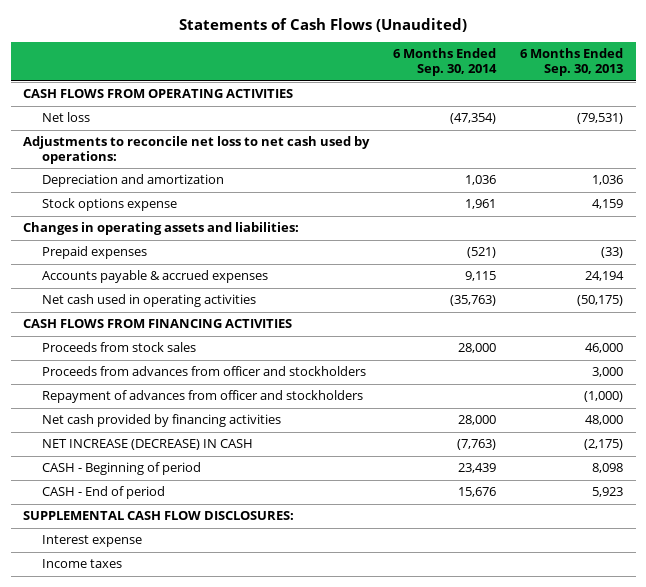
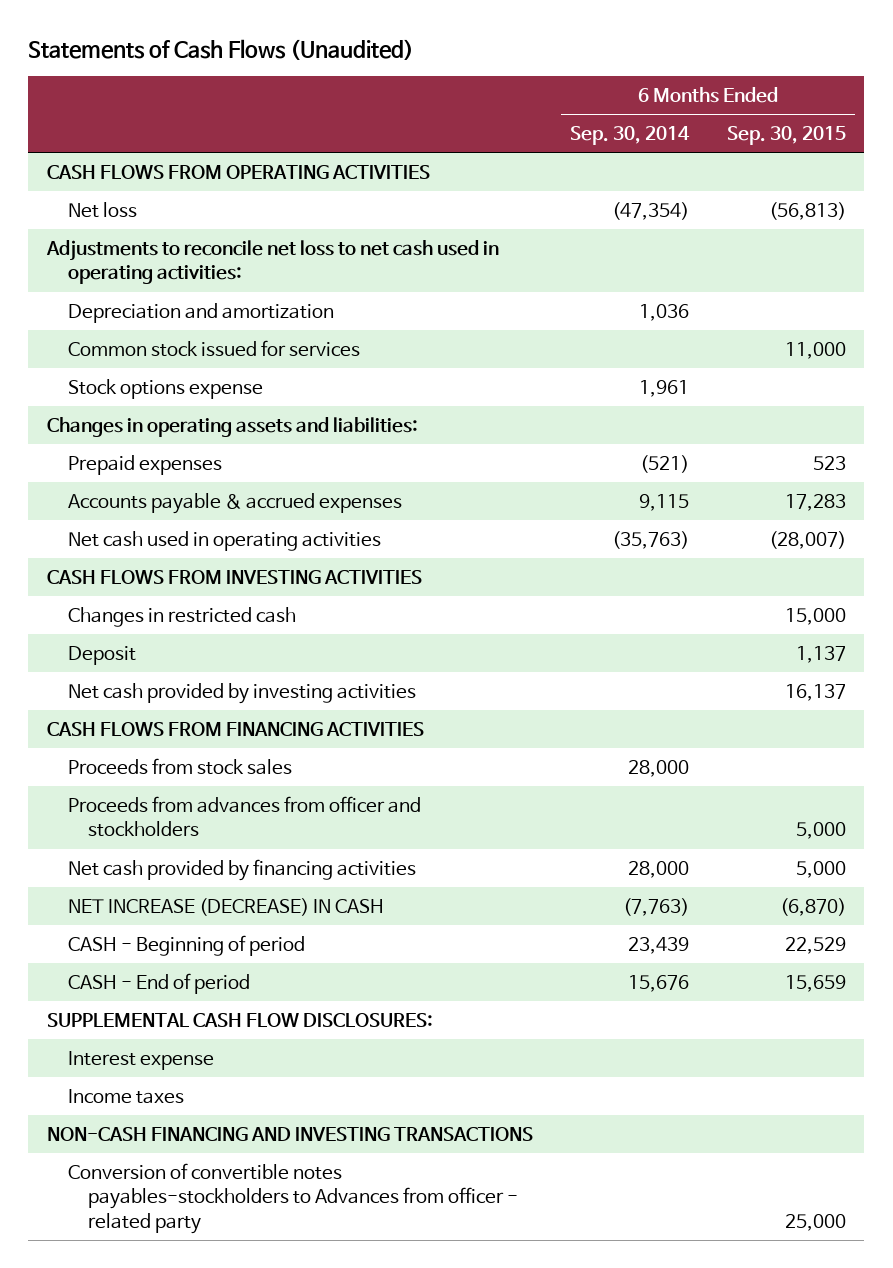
[520,48,624,77] 6 Months Ended Sep. 30, 2013 -> none
none -> [726,126,846,146] Sep. 30, 2015
[22,136,370,164] Adjustments to reconcile net loss to net cash used by operations: -> [45,239,499,285] Adjustments to reconcile net loss to net cash used in operating activities:
none -> [67,339,360,357] Common stock issued for services
none -> [46,569,422,584] CASH FLOWS FROM INVESTING ACTIVITIES
none -> [67,606,296,627] Changes in restricted cash
none -> [67,645,136,665] Deposit
none -> [67,682,416,704] Net cash provided by investing activities
[42,390,364,404] Repayment of advances from officer and stockholders -> none
none -> [46,1126,533,1141] NON-CASH FINANCING AND INVESTING TRANSACTIONS
none -> [67,1162,519,1234] Conversion of convertible notes payables-stockholders to Advances from officer - related party

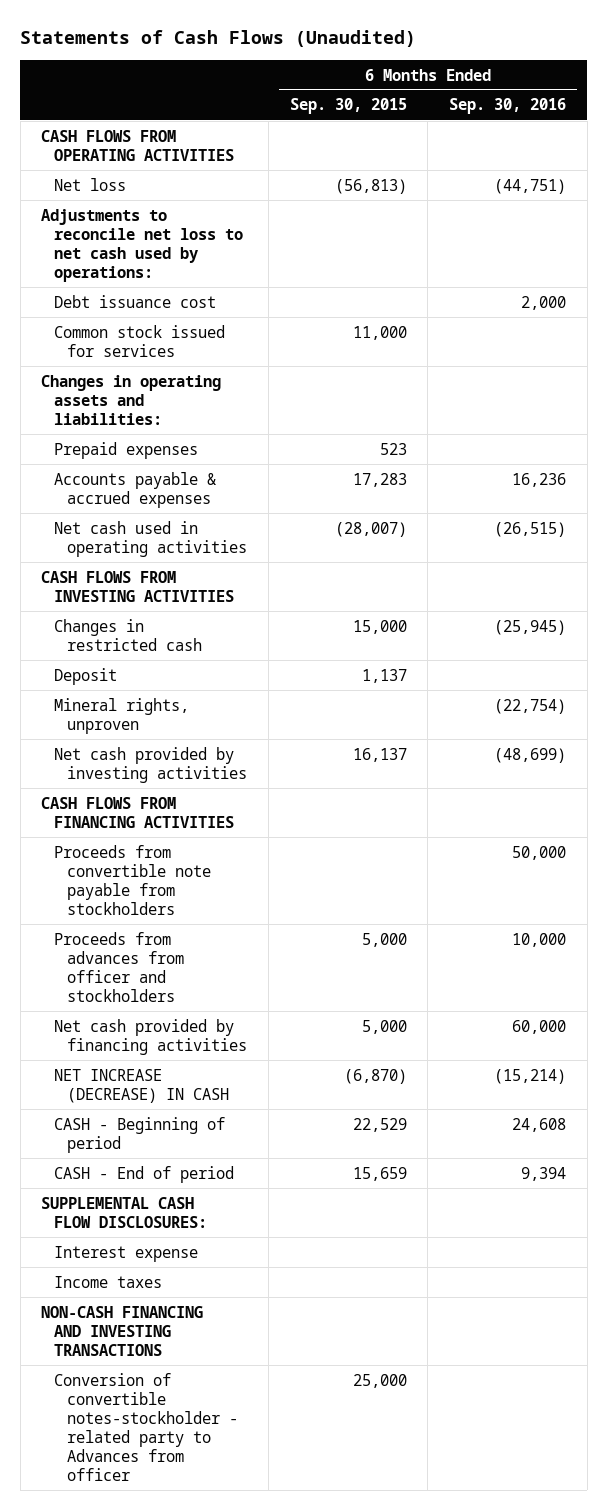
[570,126,691,146] Sep. 30, 2014 -> none
none -> [448,98,566,115] Sep. 30, 2016
[67,302,334,323] Depreciation and amortization -> none
[45,239,499,285] Adjustments to reconcile net loss to net cash used in operating activities: -> [41,208,244,282] Adjustments to reconcile net loss to net cash used by operations:
none -> [54,294,217,308] Debt issuance cost
[67,378,263,399] Stock options expense -> none
none -> [54,697,190,734] Mineral rights, unproven
[67,757,292,775] Proceeds from stock sales -> none
none -> [54,844,212,915] Proceeds from convertible note payable from stockholders
[67,1162,519,1234] Conversion of convertible notes payables-stockholders to Advances from officer - related party -> [54,1372,239,1481] Conversion of convertible notes-stockholder - related party to Advances from officer

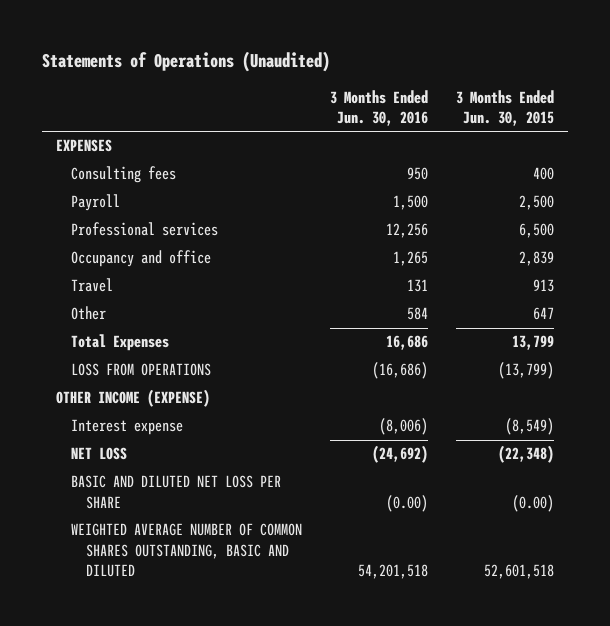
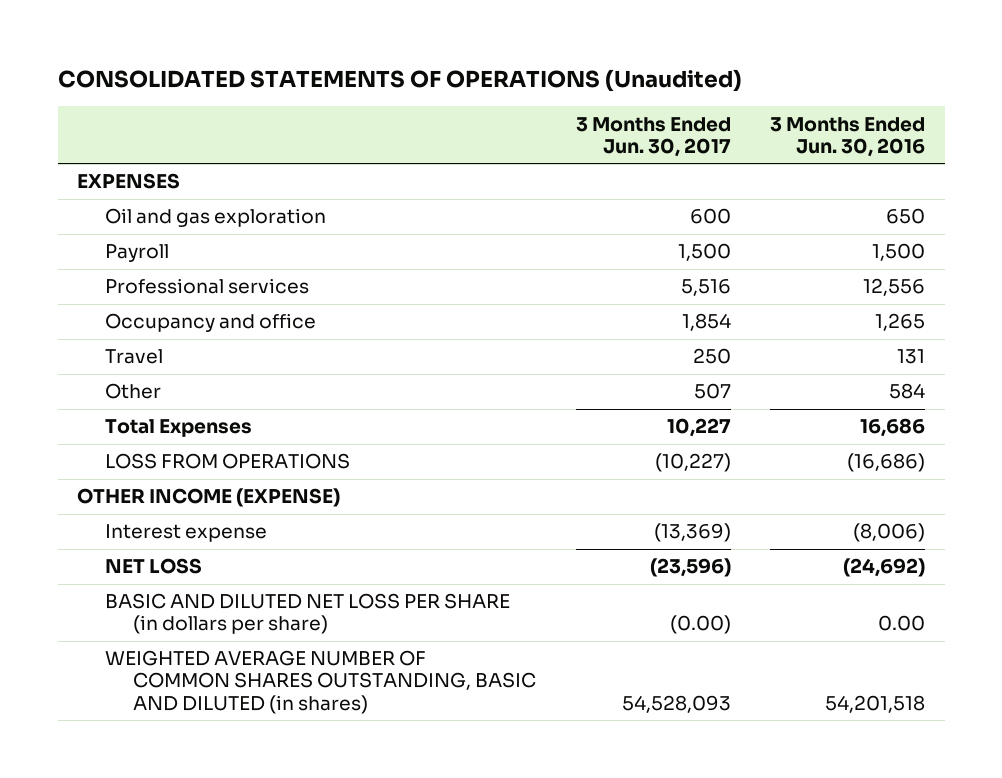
[42,51,331,73] Statements of Operations (Unaudited) -> [57,69,742,93] CONSOLIDATED STATEMENTS OF OPERATIONS (Unaudited)
[456,89,555,127] 3 Months Ended Jun. 30, 2015 -> none
none -> [575,116,731,157] 3 Months Ended Jun. 30, 2017
[71,166,177,184] Consulting fees -> none
none -> [105,208,327,228] Oil and gas exploration
[386,223,429,239] 12,256 -> [863,278,926,297] 12,556
[71,475,282,509] BASIC AND DILUTED NET LOSS PER SHARE -> [105,593,511,635] BASIC AND DILUTED NET LOSS PER SHARE (in dollars per share)
[386,494,429,512] (0.00) -> [878,615,926,632] 0.00
[71,523,303,577] WEIGHTED AVERAGE NUMBER OF COMMON SHARES OUTSTANDING, BASIC AND DILUTED -> [105,650,537,714] WEIGHTED AVERAGE NUMBER OF COMMON SHARES OUTSTANDING, BASIC AND DILUTED (in shares)

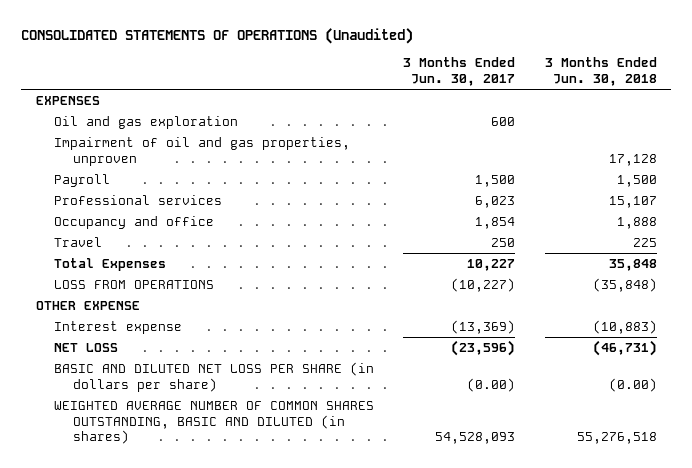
[770,116,926,157] 3 Months Ended Jun. 30, 2016 -> none
none -> [544,57,657,86] 3 Months Ended Jun. 30, 2018
none -> [54,136,351,166] Impairment of oil and gas properties, unproven
[680,279,731,297] 5,516 -> [475,195,516,208] 6,023
[105,383,162,400] Other -> none
[77,488,341,508] OTHER INCOME (EXPENSE) -> [35,300,140,310] OTHER EXPENSE

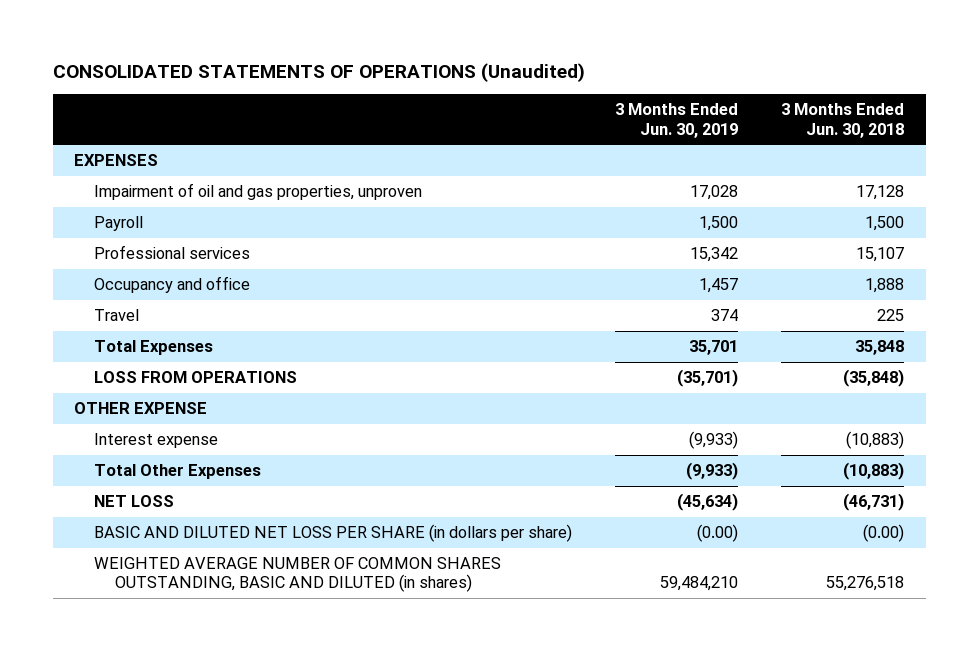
[403,57,516,86] 3 Months Ended Jun. 30, 2017 -> none
none -> [615,103,739,138] 3 Months Ended Jun. 30, 2019
[54,115,239,129] Oil and gas exploration -> none
none -> [94,464,262,480] Total Other Expenses

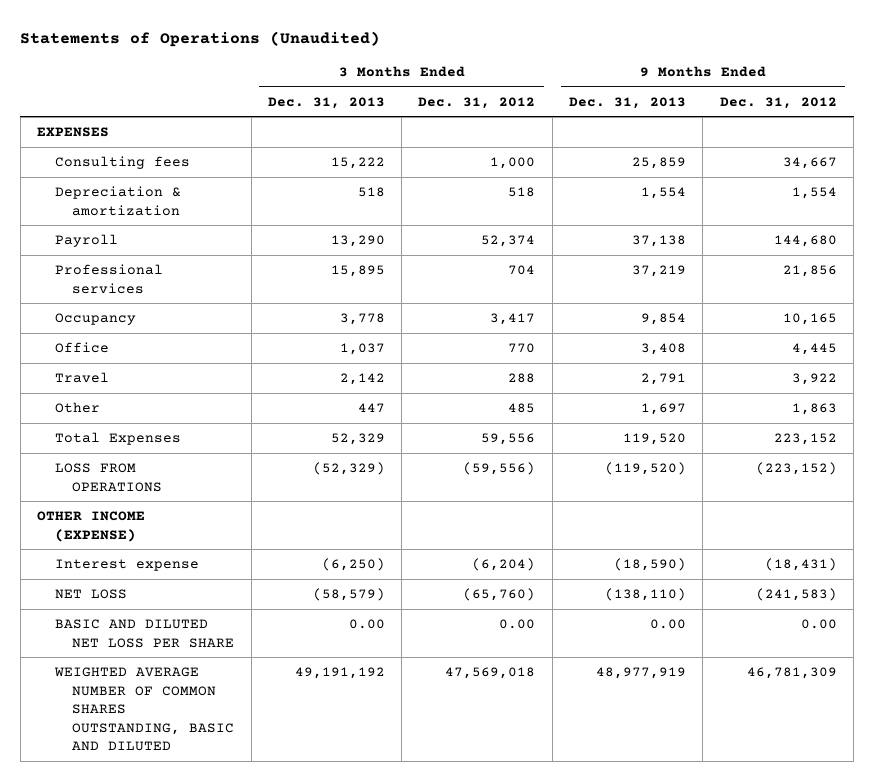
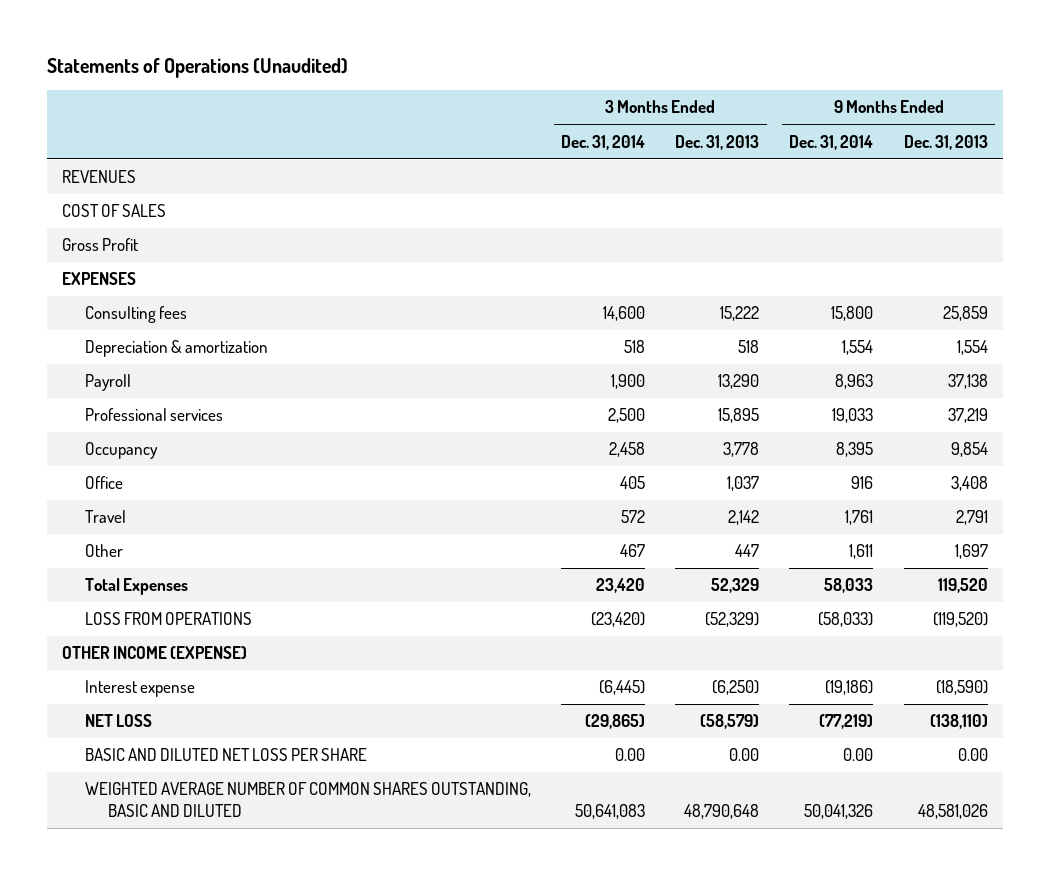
[418,96,536,109] Dec. 31, 2012 -> none
[719,96,837,109] Dec. 31, 2012 -> none
none -> [561,134,646,150] Dec. 31, 2014
none -> [789,134,874,150] Dec. 31, 2014
none -> [62,170,137,184] REVENUES
none -> [62,204,167,218] COST OF SALES
none -> [62,238,139,252] Gross Profit
[294,667,385,680] 49,191,192 -> [684,804,760,820] 48,790,648
[596,667,687,680] 48,977,919 -> [917,804,988,820] 48,581,026

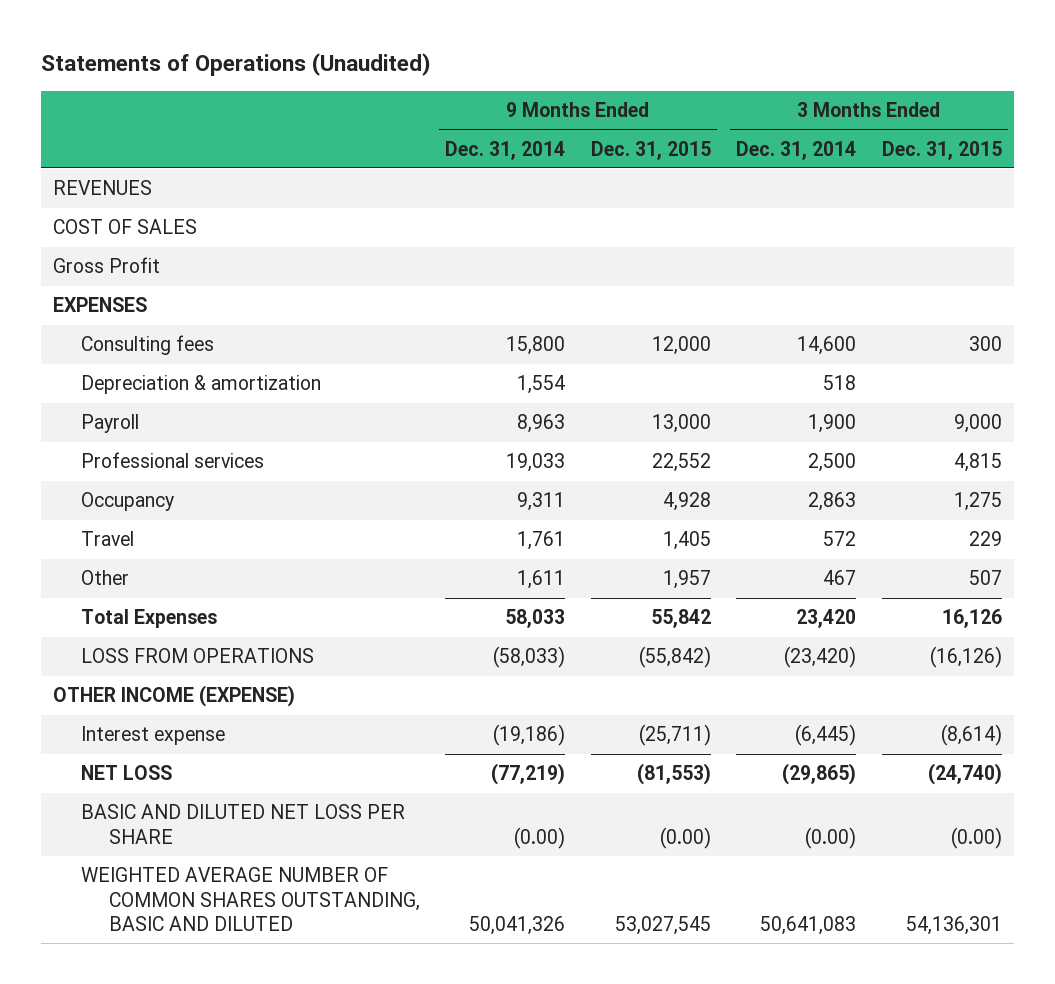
[675,134,760,150] Dec. 31, 2013 -> none
[903,134,988,150] Dec. 31, 2013 -> none
none -> [590,140,711,160] Dec. 31, 2015
none -> [881,140,1002,160] Dec. 31, 2015
[84,476,123,490] Office -> none
[609,442,646,458] 2,458 -> [808,492,857,512] 2,863
[836,442,874,458] 8,395 -> [517,492,566,512] 9,311
[615,748,646,762] 0.00 -> [805,826,857,849] (0.00)
[843,748,874,762] 0.00 -> [514,826,566,849] (0.00)

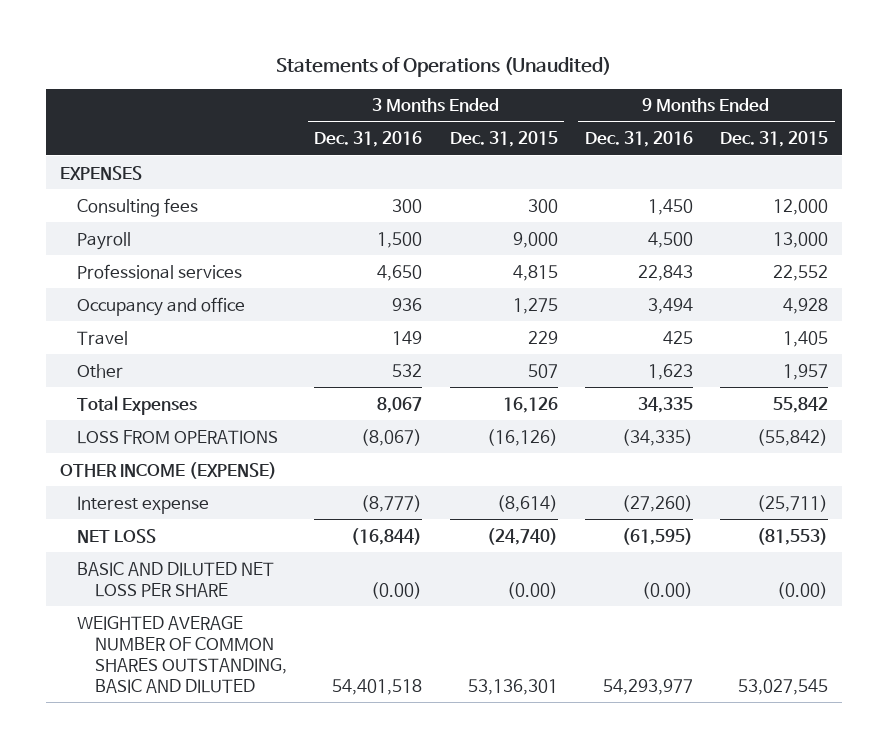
[445,140,566,160] Dec. 31, 2014 -> none
[736,140,857,160] Dec. 31, 2014 -> none
none -> [314,131,423,148] Dec. 31, 2016
none -> [584,131,693,148] Dec. 31, 2016
[53,180,153,196] REVENUES -> none
[53,219,198,235] COST OF SALES -> none
[53,257,161,274] Gross Profit -> none
[81,375,322,395] Depreciation & amortization -> none
[81,492,175,512] Occupancy -> [77,296,246,316] Occupancy and office
[905,915,1002,935] 54,136,301 -> [467,678,558,695] 53,136,301

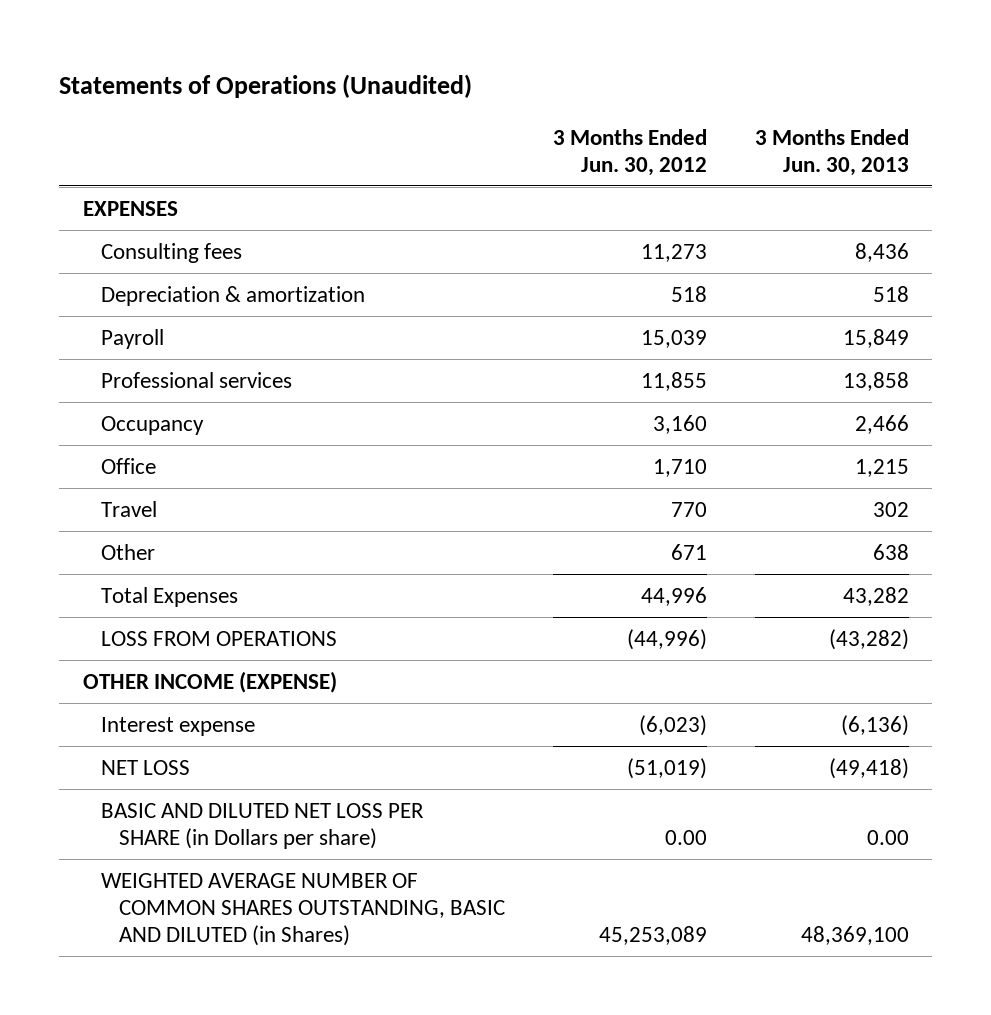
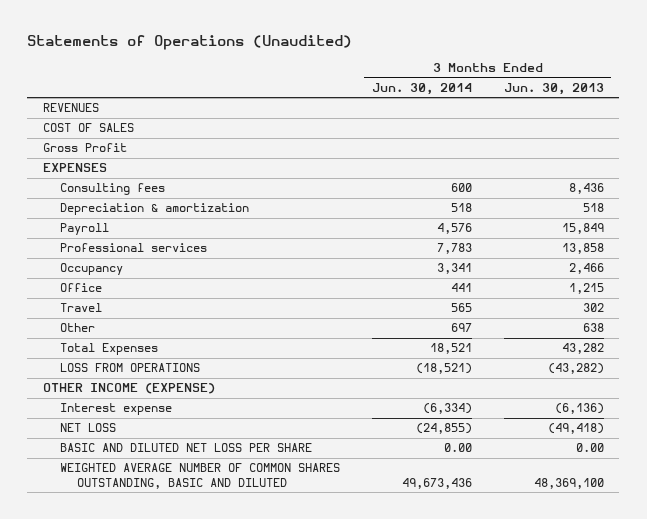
[552,128,707,176] 3 Months Ended Jun. 30, 2012 -> none
none -> [371,82,472,95] Jun. 30, 2014
none -> [43,103,100,113] REVENUES
none -> [43,123,135,133] COST OF SALES
none -> [43,143,128,153] Gross Profit
[101,802,425,849] BASIC AND DILUTED NET LOSS PER SHARE (in Dollars per share) -> [59,443,312,453] BASIC AND DILUTED NET LOSS PER SHARE
[101,872,506,947] WEIGHTED AVERAGE NUMBER OF COMMON SHARES OUTSTANDING, BASIC AND DILUTED (in Shares) -> [59,463,340,490] WEIGHTED AVERAGE NUMBER OF COMMON SHARES OUTSTANDING, BASIC AND DILUTED

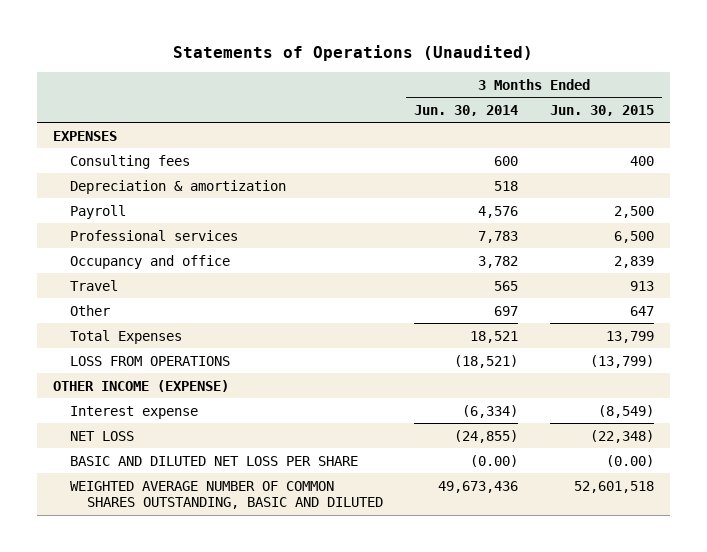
[503,82,604,95] Jun. 30, 2013 -> none
none -> [549,104,654,116] Jun. 30, 2015
[43,103,100,113] REVENUES -> none
[43,123,135,133] COST OF SALES -> none
[43,143,128,153] Gross Profit -> none
[59,263,123,276] Occupancy -> none
[59,283,102,293] Office -> none
none -> [69,254,230,269] Occupancy and office
[443,443,472,453] 0.00 -> [470,454,519,467] (0.00)

